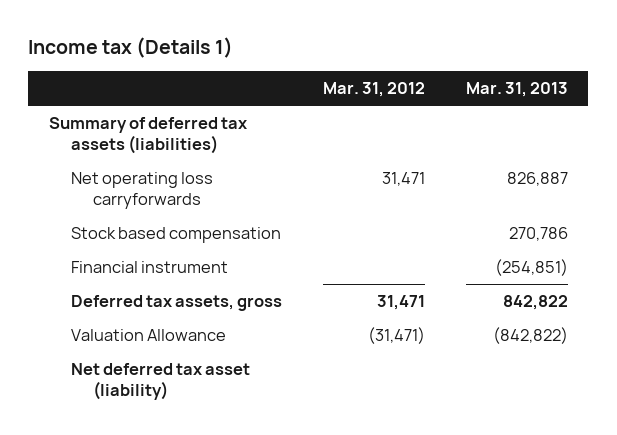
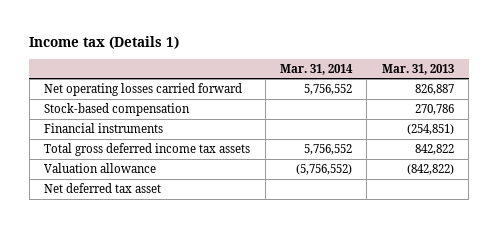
[322,82,425,98] Mar. 31, 2012 -> none
none -> [280,63,354,75] Mar. 31, 2014
[48,117,247,155] Summary of deferred tax assets (liabilities) -> none
[70,172,213,210] Net operating loss carryforwards -> [44,83,243,97] Net operating losses carried forward
[70,227,281,244] Stock based compensation -> [44,103,191,117] Stock-based compensation
[70,261,228,274] Financial instrument -> [44,123,164,134] Financial instruments
[70,295,282,312] Deferred tax assets, gross -> [44,143,251,157] Total gross deferred income tax assets
[70,329,226,342] Valuation Allowance -> [44,163,157,174] Valuation allowance
[70,363,250,401] Net deferred tax asset (liability) -> [44,183,162,194] Net deferred tax asset

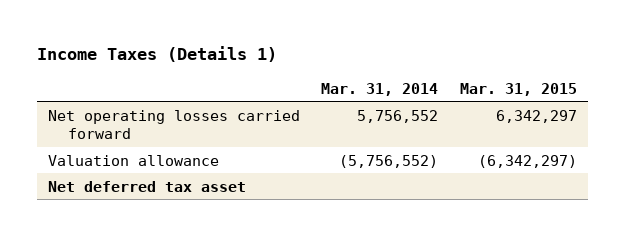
[29,36,180,50] Income tax (Details 1) -> [36,46,277,63] Income Taxes (Details 1)
[381,63,454,75] Mar. 31, 2013 -> none
none -> [459,82,577,96] Mar. 31, 2015
[44,103,191,117] Stock-based compensation -> none
[44,123,164,134] Financial instruments -> none
[44,143,251,157] Total gross deferred income tax assets -> none

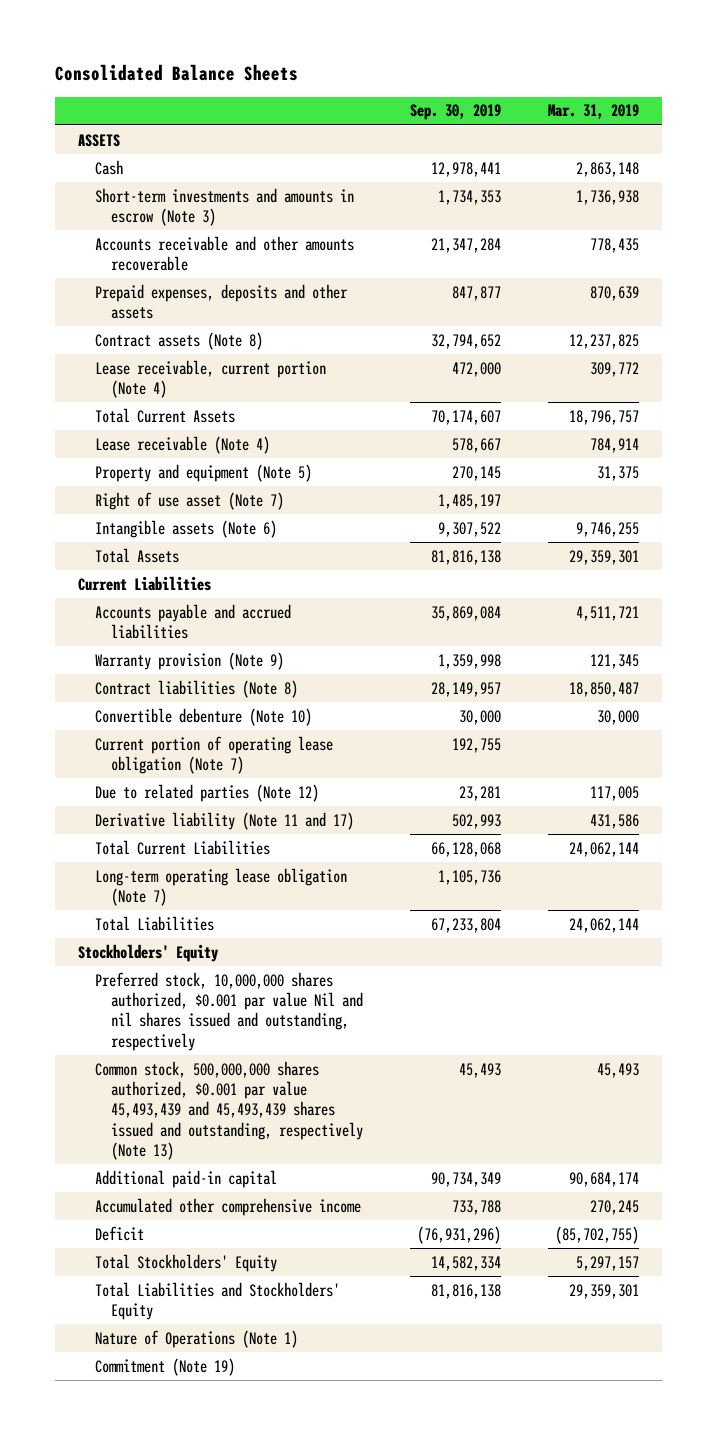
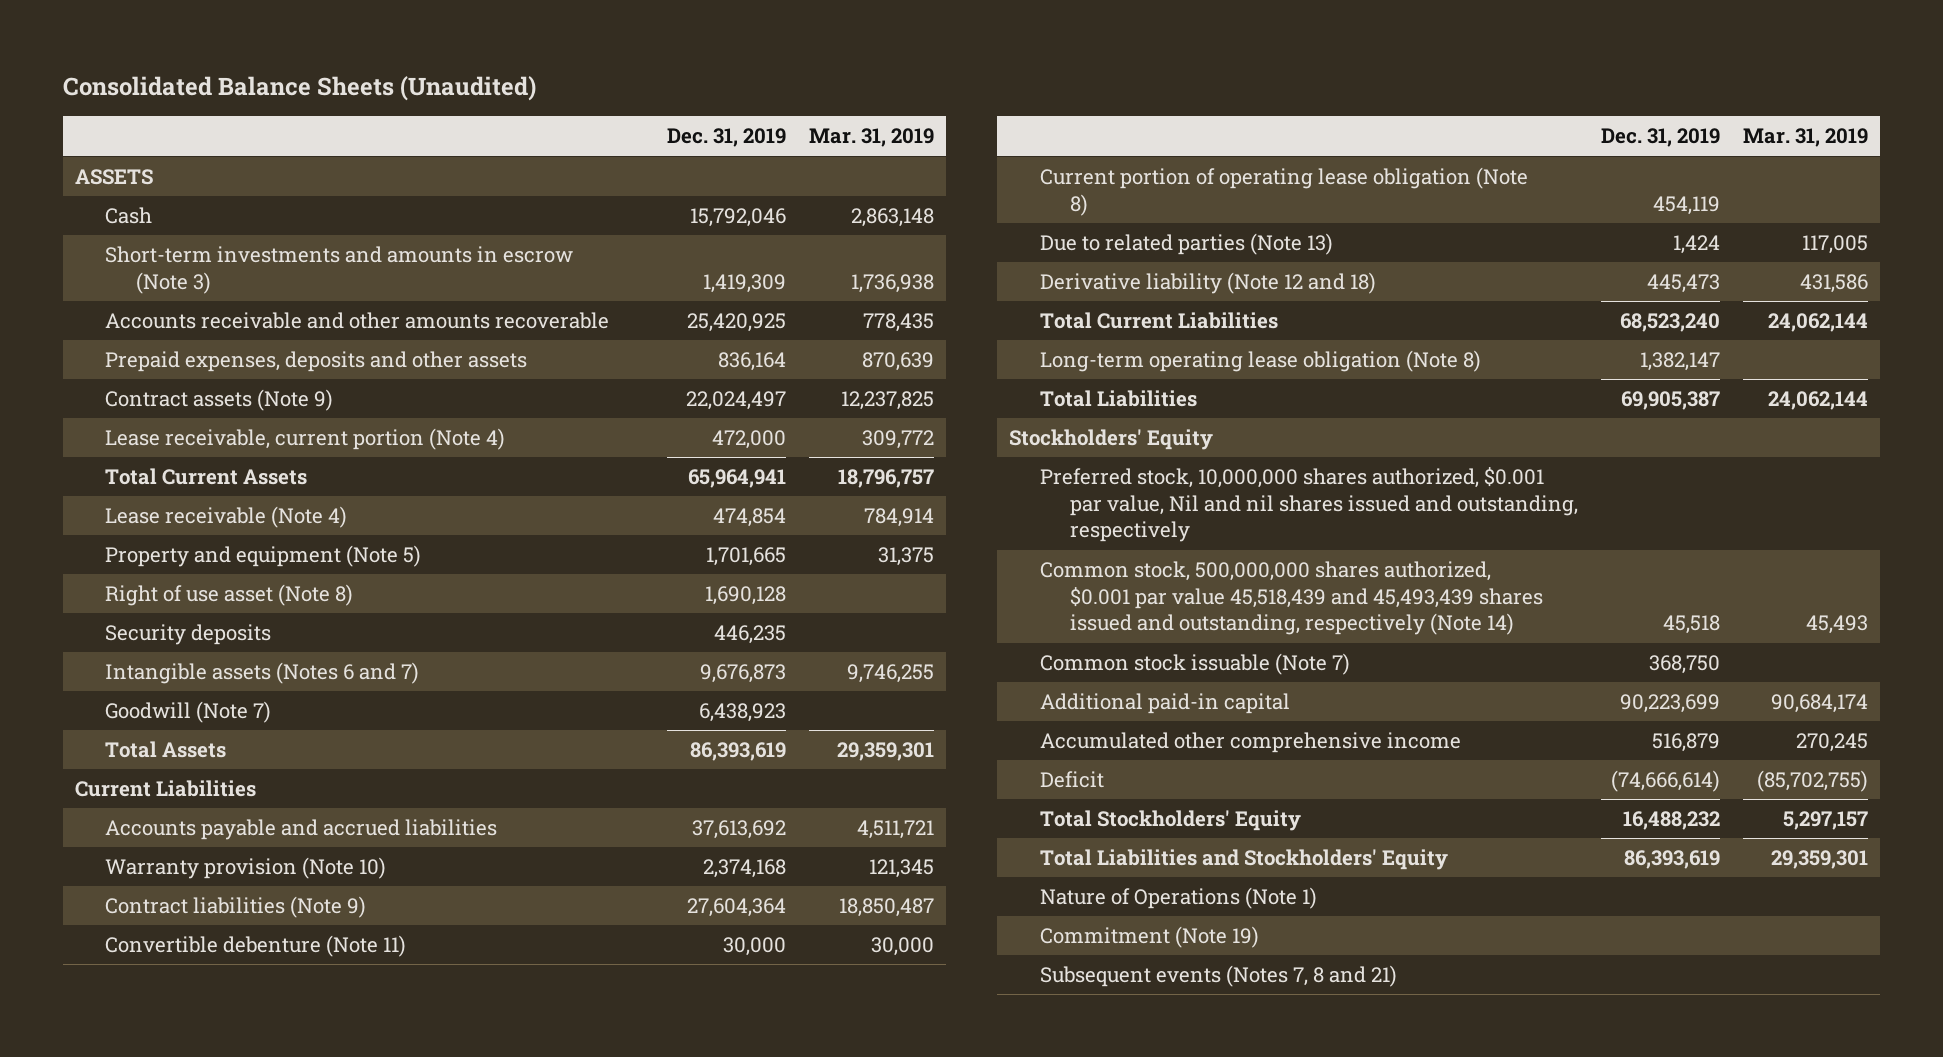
[55,64,299,82] Consolidated Balance Sheets -> [63,76,537,102] Consolidated Balance Sheets (Unaudited)
[410,104,502,121] Sep. 30, 2019 -> none
none -> [667,128,787,148] Dec. 31, 2019
[94,331,263,350] Contract assets (Note 8) -> [105,389,334,412] Contract assets (Note 9)
[94,491,284,510] Right of use asset (Note 7) -> [105,584,354,607] Right of use asset (Note 8)
none -> [105,624,272,646] Security deposits
[94,519,277,538] Intangible assets (Note 6) -> [105,662,420,685] Intangible assets (Notes 6 and 7)
none -> [105,701,272,724] Goodwill (Note 7)
[94,651,284,670] Warranty provision (Note 9) -> [105,857,387,880] Warranty provision (Note 10)
[94,679,298,698] Contract liabilities (Note 8) -> [105,896,367,919] Contract liabilities (Note 9)
[94,707,312,726] Convertible debenture (Note 10) -> [105,935,407,958] Convertible debenture (Note 11)
[94,735,333,775] Current portion of operating lease obligation (Note 7) -> [1039,167,1528,216] Current portion of operating lease obligation (Note 8)
[94,783,319,802] Due to related parties (Note 12) -> [1039,233,1333,256] Due to related parties (Note 13)
[94,811,354,830] Derivative liability (Note 11 and 17) -> [1039,272,1376,295] Derivative liability (Note 12 and 18)
[94,867,347,907] Long-term operating lease obligation (Note 7) -> [1039,350,1481,373] Long-term operating lease obligation (Note 8)
[94,971,364,1051] Preferred stock, 10,000,000 shares authorized, $0.001 par value Nil and nil shares issued and outstanding, respectively -> [1039,467,1579,543] Preferred stock, 10,000,000 shares authorized, $0.001 par value, Nil and nil shares issued and outstanding, respectively
[94,1060,364,1161] Common stock, 500,000,000 shares authorized, $0.001 par value 45,493,439 and 45,493,439 shares issued and outstanding, respectively (Note 13) -> [1039,561,1544,636] Common stock, 500,000,000 shares authorized, $0.001 par value 45,518,439 and 45,493,439 shares issued and outstanding, respectively (Note 14)
none -> [1039,653,1350,676] Common stock issuable (Note 7)
none -> [1039,965,1397,988] Subsequent events (Notes 7, 8 and 21)

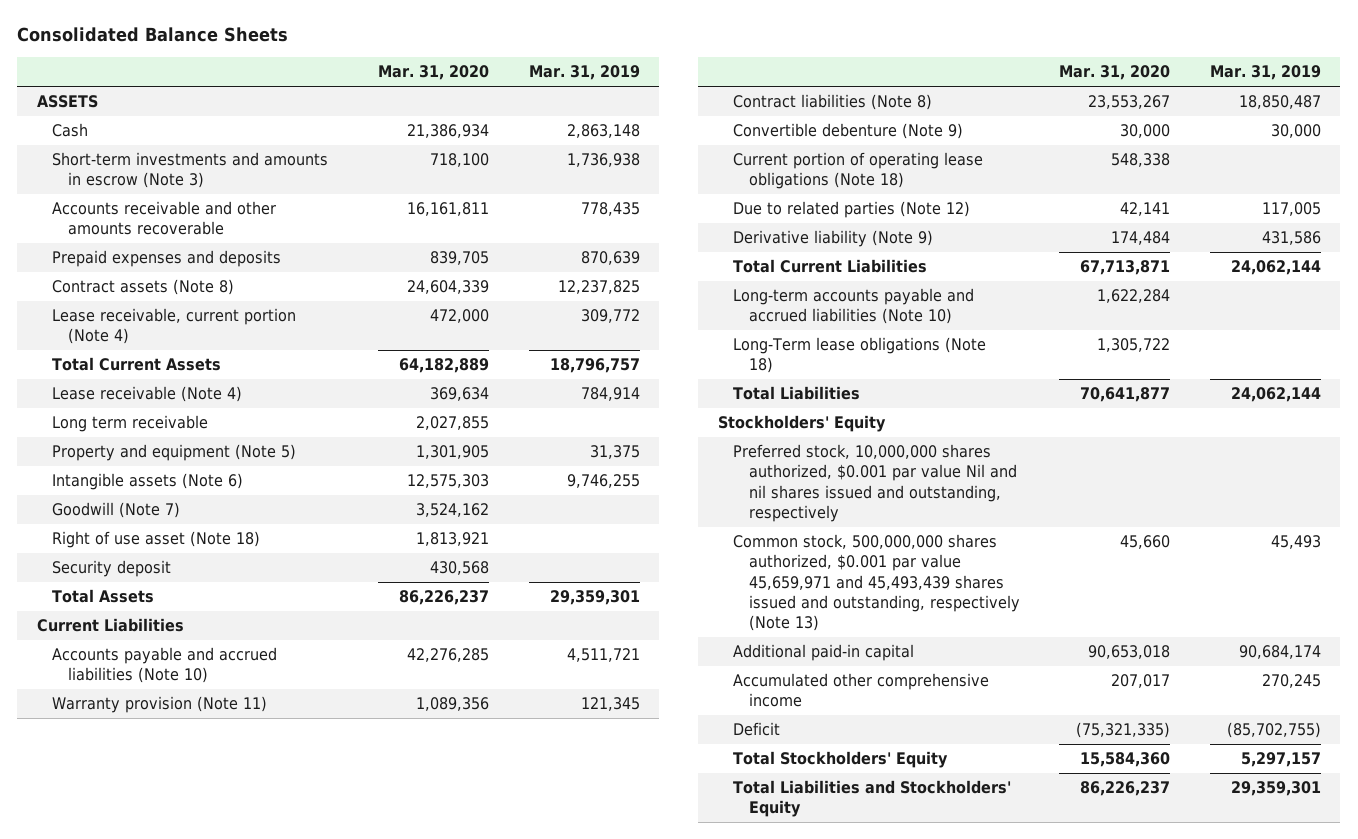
[63,76,537,102] Consolidated Balance Sheets (Unaudited) -> [17,27,289,43] Consolidated Balance Sheets
[667,128,787,148] Dec. 31, 2019 -> none
none -> [378,65,490,81] Mar. 31, 2020
[105,351,528,373] Prepaid expenses, deposits and other assets -> [52,250,282,268] Prepaid expenses and deposits
[105,389,334,412] Contract assets (Note 9) -> [52,279,235,296] Contract assets (Note 8)
none -> [52,415,209,433] Long term receivable
[105,584,354,607] Right of use asset (Note 8) -> none
[105,624,272,646] Security deposits -> none
[105,662,420,685] Intangible assets (Notes 6 and 7) -> [52,473,244,491] Intangible assets (Note 6)
none -> [52,531,261,549] Right of use asset (Note 18)
none -> [52,560,172,578] Security deposit
[105,819,498,841] Accounts payable and accrued liabilities -> [52,647,278,684] Accounts payable and accrued liabilities (Note 10)
[105,857,387,880] Warranty provision (Note 10) -> [52,696,268,714] Warranty provision (Note 11)
[105,896,367,919] Contract liabilities (Note 9) -> [733,94,933,111] Contract liabilities (Note 8)
[105,935,407,958] Convertible debenture (Note 11) -> [733,123,964,140] Convertible debenture (Note 9)
[1039,167,1528,216] Current portion of operating lease obligation (Note 8) -> [733,152,984,190] Current portion of operating lease obligations (Note 18)
[1039,233,1333,256] Due to related parties (Note 13) -> [733,201,971,219] Due to related parties (Note 12)
[1039,272,1376,295] Derivative liability (Note 12 and 18) -> [733,230,934,248] Derivative liability (Note 9)
none -> [733,288,975,325] Long-term accounts payable and accrued liabilities (Note 10)
[1039,350,1481,373] Long-term operating lease obligation (Note 8) -> [733,337,987,374] Long-Term lease obligations (Note 18)
[1039,653,1350,676] Common stock issuable (Note 7) -> none
[1039,467,1579,543] Preferred stock, 10,000,000 shares authorized, $0.001 par value, Nil and nil shares issued and outstanding, respectively -> [733,444,1017,522] Preferred stock, 10,000,000 shares authorized, $0.001 par value Nil and nil shares issued and outstanding, respectively
[1039,561,1544,636] Common stock, 500,000,000 shares authorized, $0.001 par value 45,518,439 and 45,493,439 shares issued and outstanding, respectively (Note 14) -> [733,534,1020,631] Common stock, 500,000,000 shares authorized, $0.001 par value 45,659,971 and 45,493,439 shares issued and outstanding, respectively (Note 13)
[1039,887,1317,910] Nature of Operations (Note 1) -> none
[1039,926,1259,949] Commitment (Note 19) -> none
[1039,965,1397,988] Subsequent events (Notes 7, 8 and 21) -> none

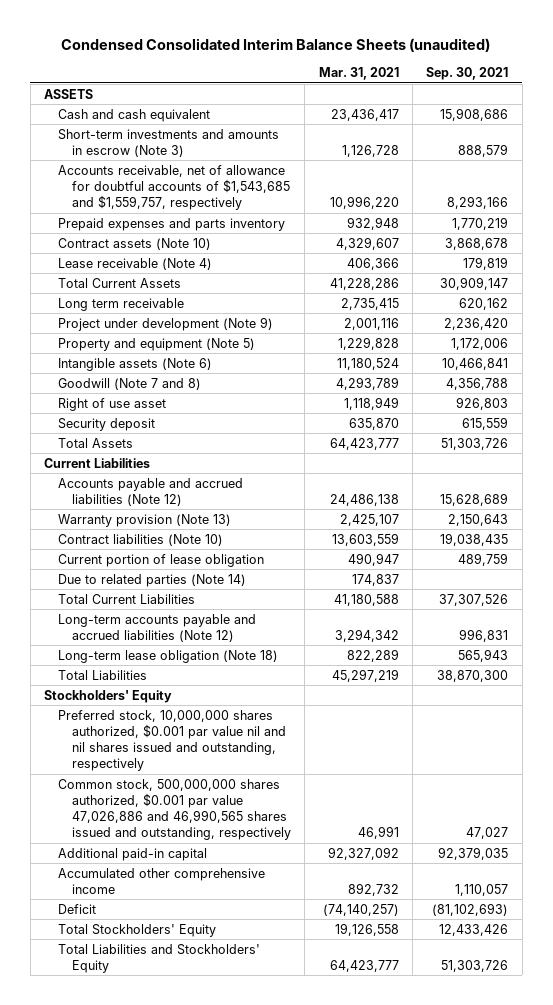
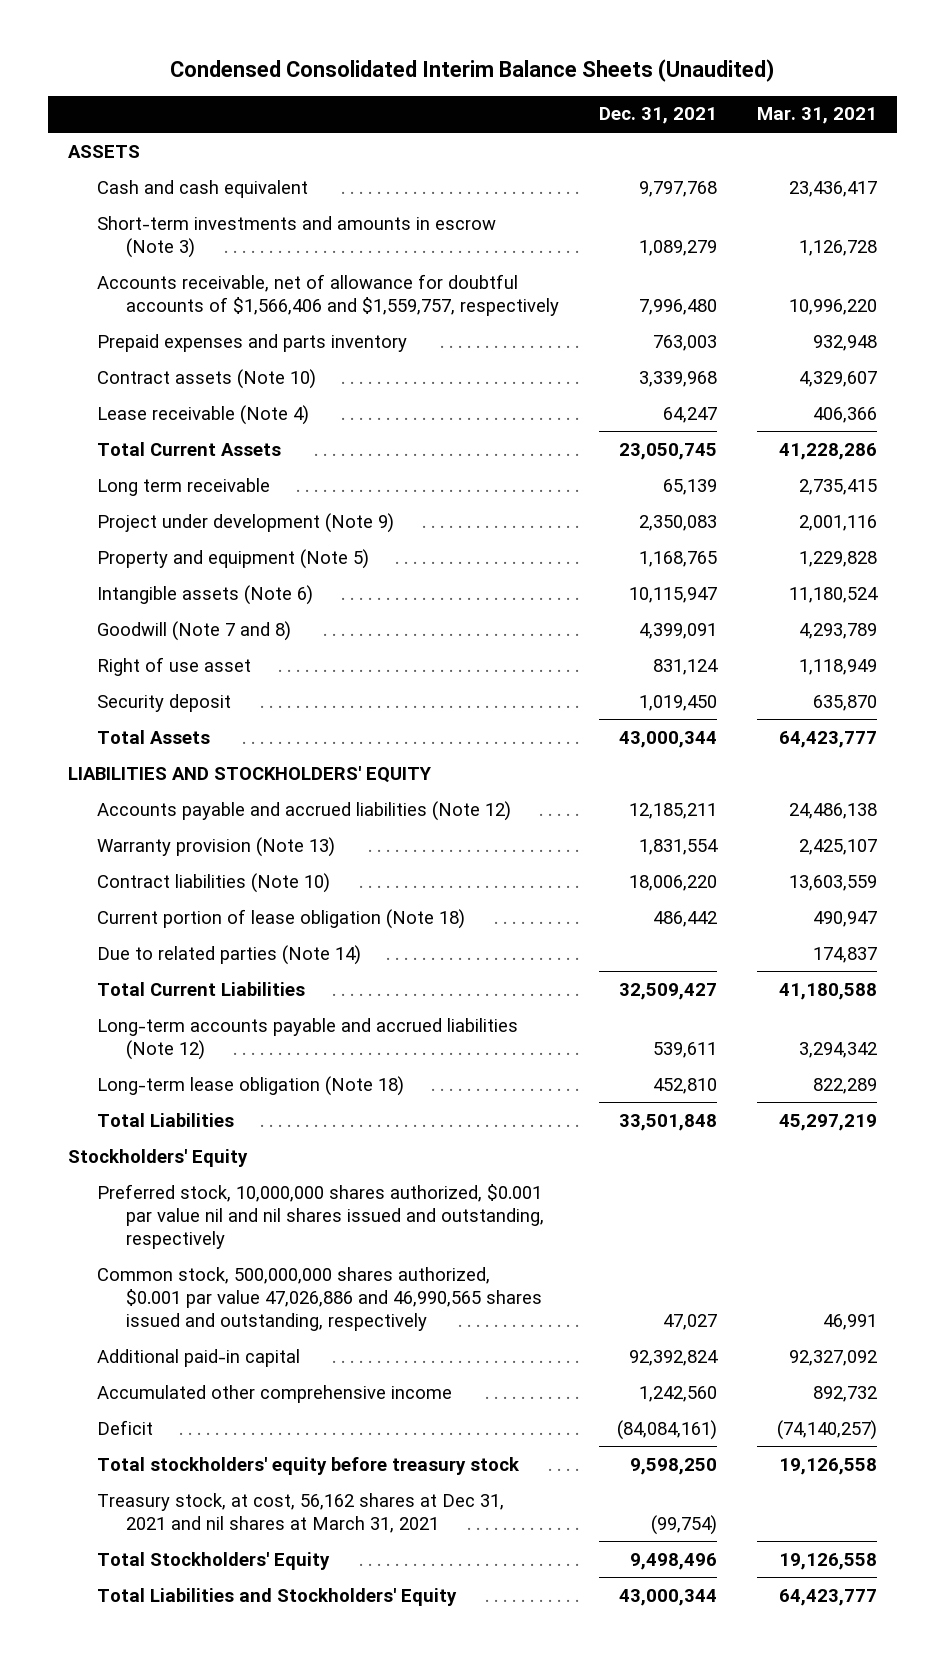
[61,38,491,53] Condensed Consolidated Interim Balance Sheets (unaudited) -> [170,58,775,82] Condensed Consolidated Interim Balance Sheets (Unaudited)
[426,67,509,81] Sep. 30, 2021 -> none
none -> [598,107,717,125] Dec. 31, 2021
[58,164,290,211] Accounts receivable, net of allowance for doubtful accounts of $1,543,685 and $1,559,757, respectively -> [96,273,560,316] Accounts receivable, net of allowance for doubtful accounts of $1,566,406 and $1,559,757, respectively
[44,457,151,468] Current Liabilities -> none
none -> [67,765,431,783] LIABILITIES AND STOCKHOLDERS' EQUITY
[58,553,265,567] Current portion of lease obligation -> [96,908,465,929] Current portion of lease obligation (Note 18)
none -> [96,1456,520,1475] Total stockholders' equity before treasury stock
none -> [96,1492,504,1533] Treasury stock, at cost, 56,162 shares at Dec 31, 2021 and nil shares at March 31, 2021

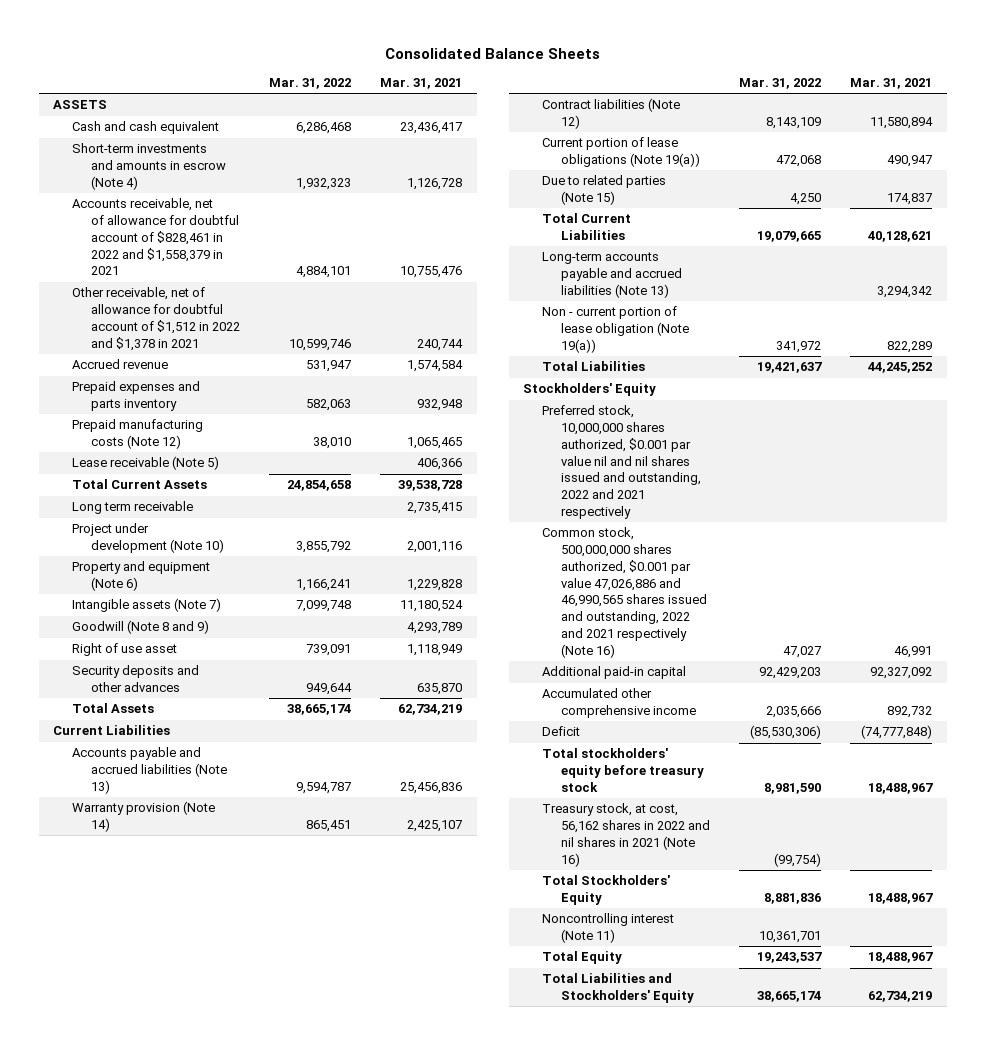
[170,58,775,82] Condensed Consolidated Interim Balance Sheets (Unaudited) -> [384,47,600,59] Consolidated Balance Sheets
[598,107,717,125] Dec. 31, 2021 -> none
none -> [268,77,351,89] Mar. 31, 2022
[96,215,496,258] Short-term investments and amounts in escrow (Note 3) -> [71,143,226,190] Short-term investments and amounts in escrow (Note 4)
[96,273,560,316] Accounts receivable, net of allowance for doubtful accounts of $1,566,406 and $1,559,757, respectively -> [71,198,239,276] Accounts receivable, net of allowance for doubtful account of $828,461 in 2022 and $1,558,379 in 2021
[788,298,877,315] 10,996,220 -> [400,266,463,279] 10,755,476
none -> [71,287,240,351] Other receivable, net of allowance for doubtful account of $1,512 in 2022 and $1,378 in 2021
none -> [71,359,168,370] Accrued revenue
[96,368,316,389] Contract assets (Note 10) -> none
none -> [71,419,203,450] Prepaid manufacturing costs (Note 12)
[96,404,309,425] Lease receivable (Note 4) -> [71,456,219,471] Lease receivable (Note 5)
[778,442,877,460] 41,228,286 -> [398,480,463,492] 39,538,728
[96,512,394,533] Project under development (Note 9) -> [71,523,224,554] Project under development (Note 10)
[96,548,369,569] Property and equipment (Note 5) -> [71,561,210,592] Property and equipment (Note 6)
[96,584,313,605] Intangible assets (Note 6) -> [71,598,221,613] Intangible assets (Note 7)
[96,620,291,641] Goodwill (Note 7 and 8) -> [71,620,209,635] Goodwill (Note 8 and 9)
[67,765,431,783] LIABILITIES AND STOCKHOLDERS' EQUITY -> none
[96,693,231,712] Security deposit -> [71,665,199,693] Security deposits and other advances
[778,730,877,748] 64,423,777 -> [398,704,463,716] 62,734,219
none -> [53,725,171,736] Current Liabilities
[96,800,511,821] Accounts payable and accrued liabilities (Note 12) -> [71,747,227,794] Accounts payable and accrued liabilities (Note 13)
[788,802,877,819] 24,486,138 -> [400,781,463,794] 25,456,836
[96,836,335,857] Warranty provision (Note 13) -> [71,801,215,833] Warranty provision (Note 14)
[96,872,330,893] Contract liabilities (Note 10) -> [542,98,681,130] Contract liabilities (Note 12)
[788,874,877,891] 13,603,559 -> [870,117,934,130] 11,580,894
[96,908,465,929] Current portion of lease obligation (Note 18) -> [542,137,700,168] Current portion of lease obligations (Note 19(a))
[96,944,361,965] Due to related parties (Note 14) -> [542,175,667,206] Due to related parties (Note 15)
[778,982,877,1000] 41,180,588 -> [868,231,933,243] 40,128,621
[96,1017,518,1060] Long-term accounts payable and accrued liabilities (Note 12) -> [542,252,682,298] Long-term accounts payable and accrued liabilities (Note 13)
[96,1075,404,1096] Long-term lease obligation (Note 18) -> [542,306,689,353] Non - current portion of lease obligation (Note 19(a))
[778,1113,877,1131] 45,297,219 -> [868,362,933,374] 44,245,252
[96,1183,545,1249] Preferred stock, 10,000,000 shares authorized, $0.001 par value nil and nil shares issued and outstanding, respectively -> [542,405,701,519] Preferred stock, 10,000,000 shares authorized, $0.001 par value nil and nil shares issued and outstanding, 2022 and 2021 respectively
[96,1266,543,1331] Common stock, 500,000,000 shares authorized, $0.001 par value 47,026,886 and 46,990,565 shares issued and outstanding, respectively -> [542,527,707,658] Common stock, 500,000,000 shares authorized, $0.001 par value 47,026,886 and 46,990,565 shares issued and outstanding, 2022 and 2021 respectively (Note 16)
[776,1419,877,1440] (74,140,257) -> [861,725,933,740] (74,777,848)
[778,1457,877,1475] 19,126,558 -> [868,782,934,794] 18,488,967
[96,1492,504,1533] Treasury stock, at cost, 56,162 shares at Dec 31, 2021 and nil shares at March 31, 2021 -> [542,803,710,867] Treasury stock, at cost, 56,162 shares in 2022 and nil shares in 2021 (Note 16)
[778,1552,877,1570] 19,126,558 -> [868,893,934,905] 18,488,967
none -> [542,913,675,944] Noncontrolling interest (Note 11)
none -> [542,951,623,965] Total Equity
[778,1588,877,1606] 64,423,777 -> [868,991,933,1003] 62,734,219

